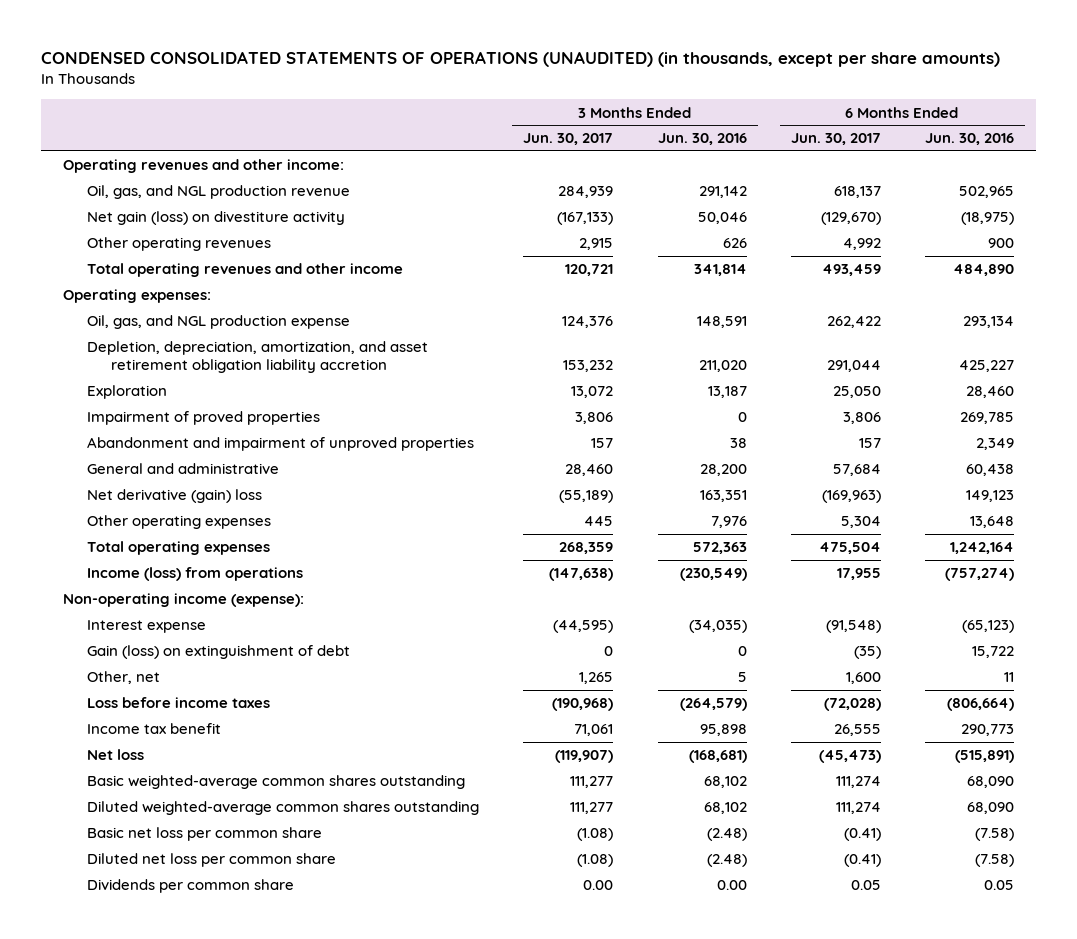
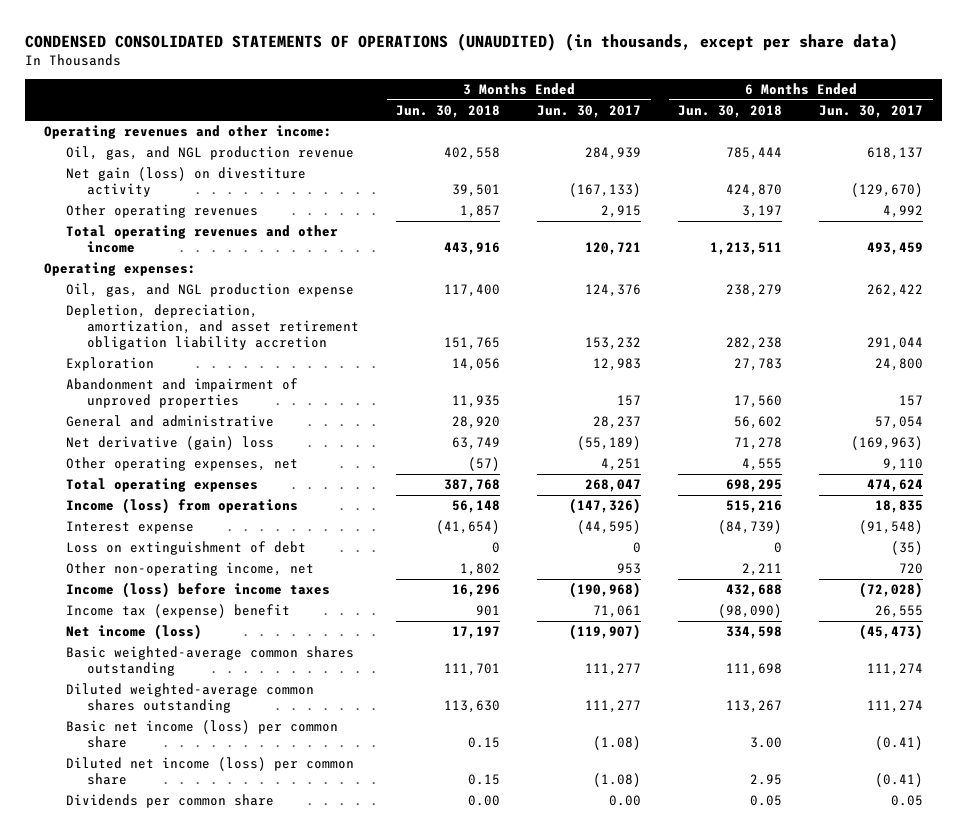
[41,51,1001,68] CONDENSED CONSOLIDATED STATEMENTS OF OPERATIONS (UNAUDITED) (in thousands, except per share amounts) -> [25,32,899,51] CONDENSED CONSOLIDATED STATEMENTS OF OPERATIONS (UNAUDITED) (in thousands, except per share data)
[657,133,747,146] Jun. 30, 2016 -> none
[924,133,1014,146] Jun. 30, 2016 -> none
none -> [396,104,501,118] Jun. 30, 2018
none -> [678,104,783,118] Jun. 30, 2018
[87,411,321,426] Impairment of proved properties -> none
[571,386,614,399] 13,072 -> [593,358,642,372] 12,983
[832,386,881,399] 25,050 -> [875,358,924,372] 24,800
[565,464,614,477] 28,460 -> [593,416,642,430] 28,237
[832,464,881,477] 57,684 -> [875,416,924,430] 57,054
[63,593,305,608] Non-operating income (expense): -> none
[87,515,272,530] Other operating expenses -> [65,457,298,472] Other operating expenses, net
[584,516,614,527] 445 -> [601,458,642,472] 4,251
[840,516,881,529] 5,304 -> [883,458,924,472] 9,110
[559,542,614,555] 268,359 -> [585,479,642,493] 268,047
[818,542,881,555] 475,504 -> [867,479,924,493] 474,624
[549,568,614,582] (147,638) -> [569,498,642,515] (147,326)
[836,568,881,581] 17,955 -> [875,500,924,514] 18,835
[87,645,351,660] Gain (loss) on extinguishment of debt -> [65,541,306,556] Loss on extinguishment of debt
[87,671,161,685] Other, net -> [65,562,314,577] Other non-operating income, net
[579,672,614,685] 1,265 -> [617,563,642,575] 953
[845,672,881,685] 1,600 -> [899,563,924,575] 720
[87,697,271,709] Loss before income taxes -> [65,582,330,599] Income (loss) before income taxes
[87,723,222,735] Income tax benefit -> [65,604,290,619] Income tax (expense) benefit
[87,749,145,761] Net loss -> [65,624,202,641] Net income (loss)
[87,827,323,842] Basic net loss per common share -> [65,720,338,749] Basic net income (loss) per common share
[87,853,337,868] Diluted net loss per common share -> [65,757,354,786] Diluted net income (loss) per common share

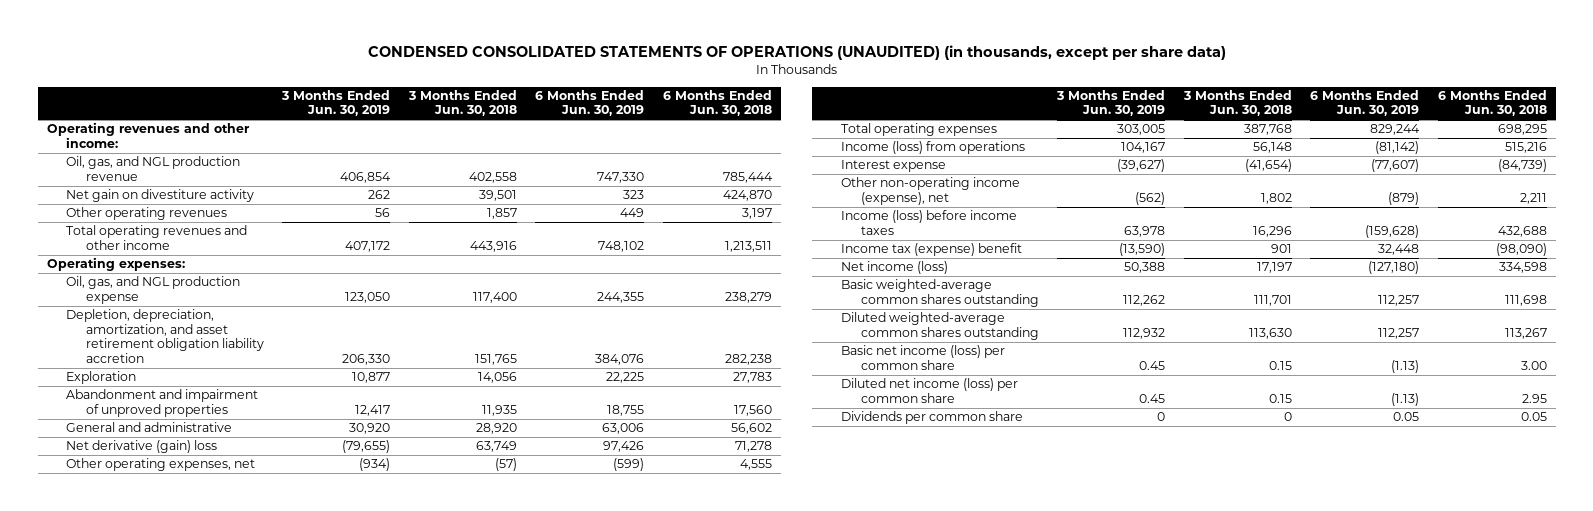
[537,104,642,118] Jun. 30, 2017 -> none
[819,104,924,118] Jun. 30, 2017 -> none
none -> [281,89,391,117] 3 Months Ended Jun. 30, 2019
none -> [535,89,645,117] 6 Months Ended Jun. 30, 2019
[65,167,306,198] Net gain (loss) on divestiture activity -> [66,189,255,203] Net gain on divestiture activity
[65,541,306,556] Loss on extinguishment of debt -> none
[65,562,314,577] Other non-operating income, net -> [841,177,1021,205] Other non-operating income (expense), net
[468,795,501,807] 0.00 -> [1283,412,1292,422] 0

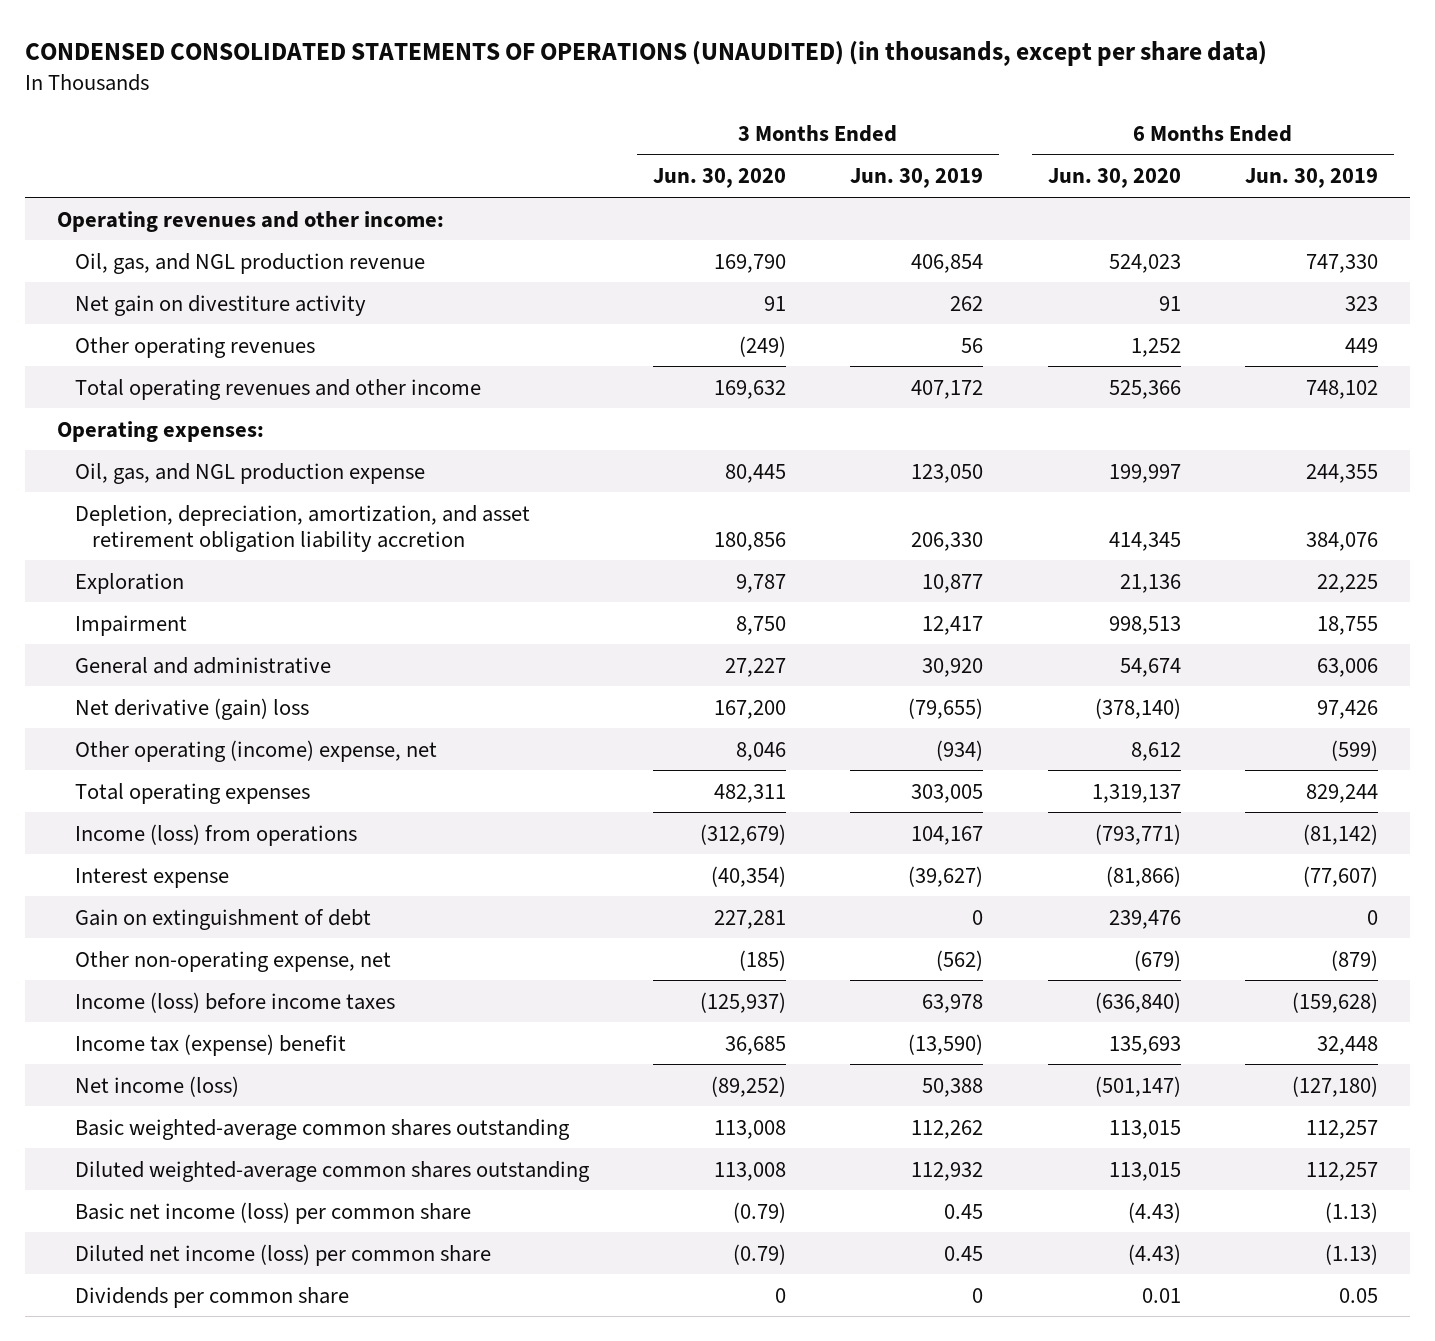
[407,89,517,117] 3 Months Ended Jun. 30, 2018 -> none
[662,89,772,117] 6 Months Ended Jun. 30, 2018 -> none
none -> [653,168,787,189] Jun. 30, 2020
none -> [1047,168,1181,189] Jun. 30, 2020
[66,389,259,417] Abandonment and impairment of unproved properties -> [74,614,187,636] Impairment
[66,458,256,472] Other operating expenses, net -> [74,739,437,762] Other operating (income) expense, net
none -> [74,908,371,930] Gain on extinguishment of debt
[841,177,1021,205] Other non-operating income (expense), net -> [74,950,391,972] Other non-operating expense, net

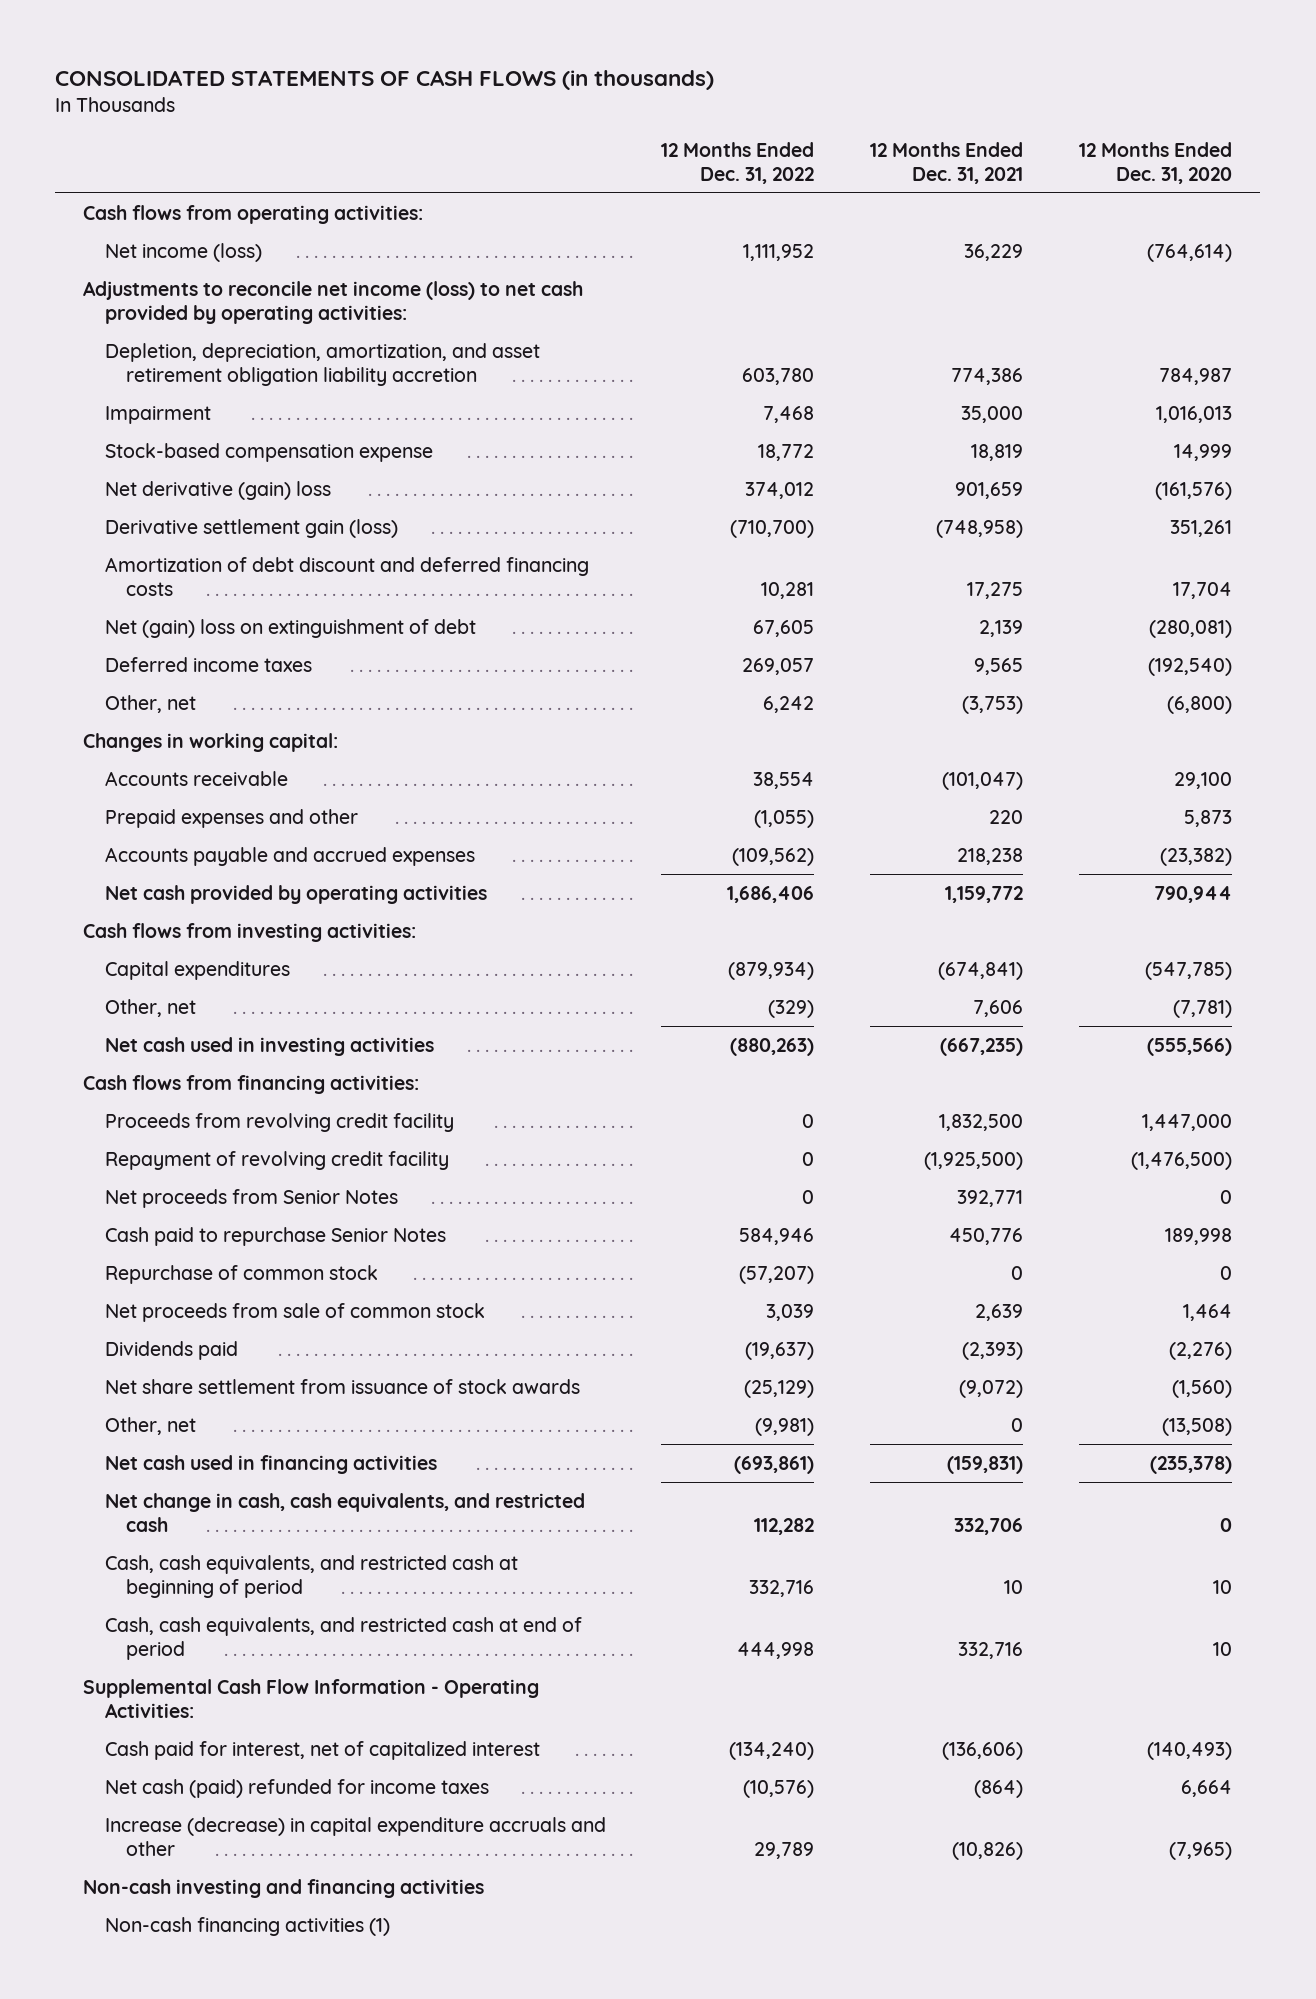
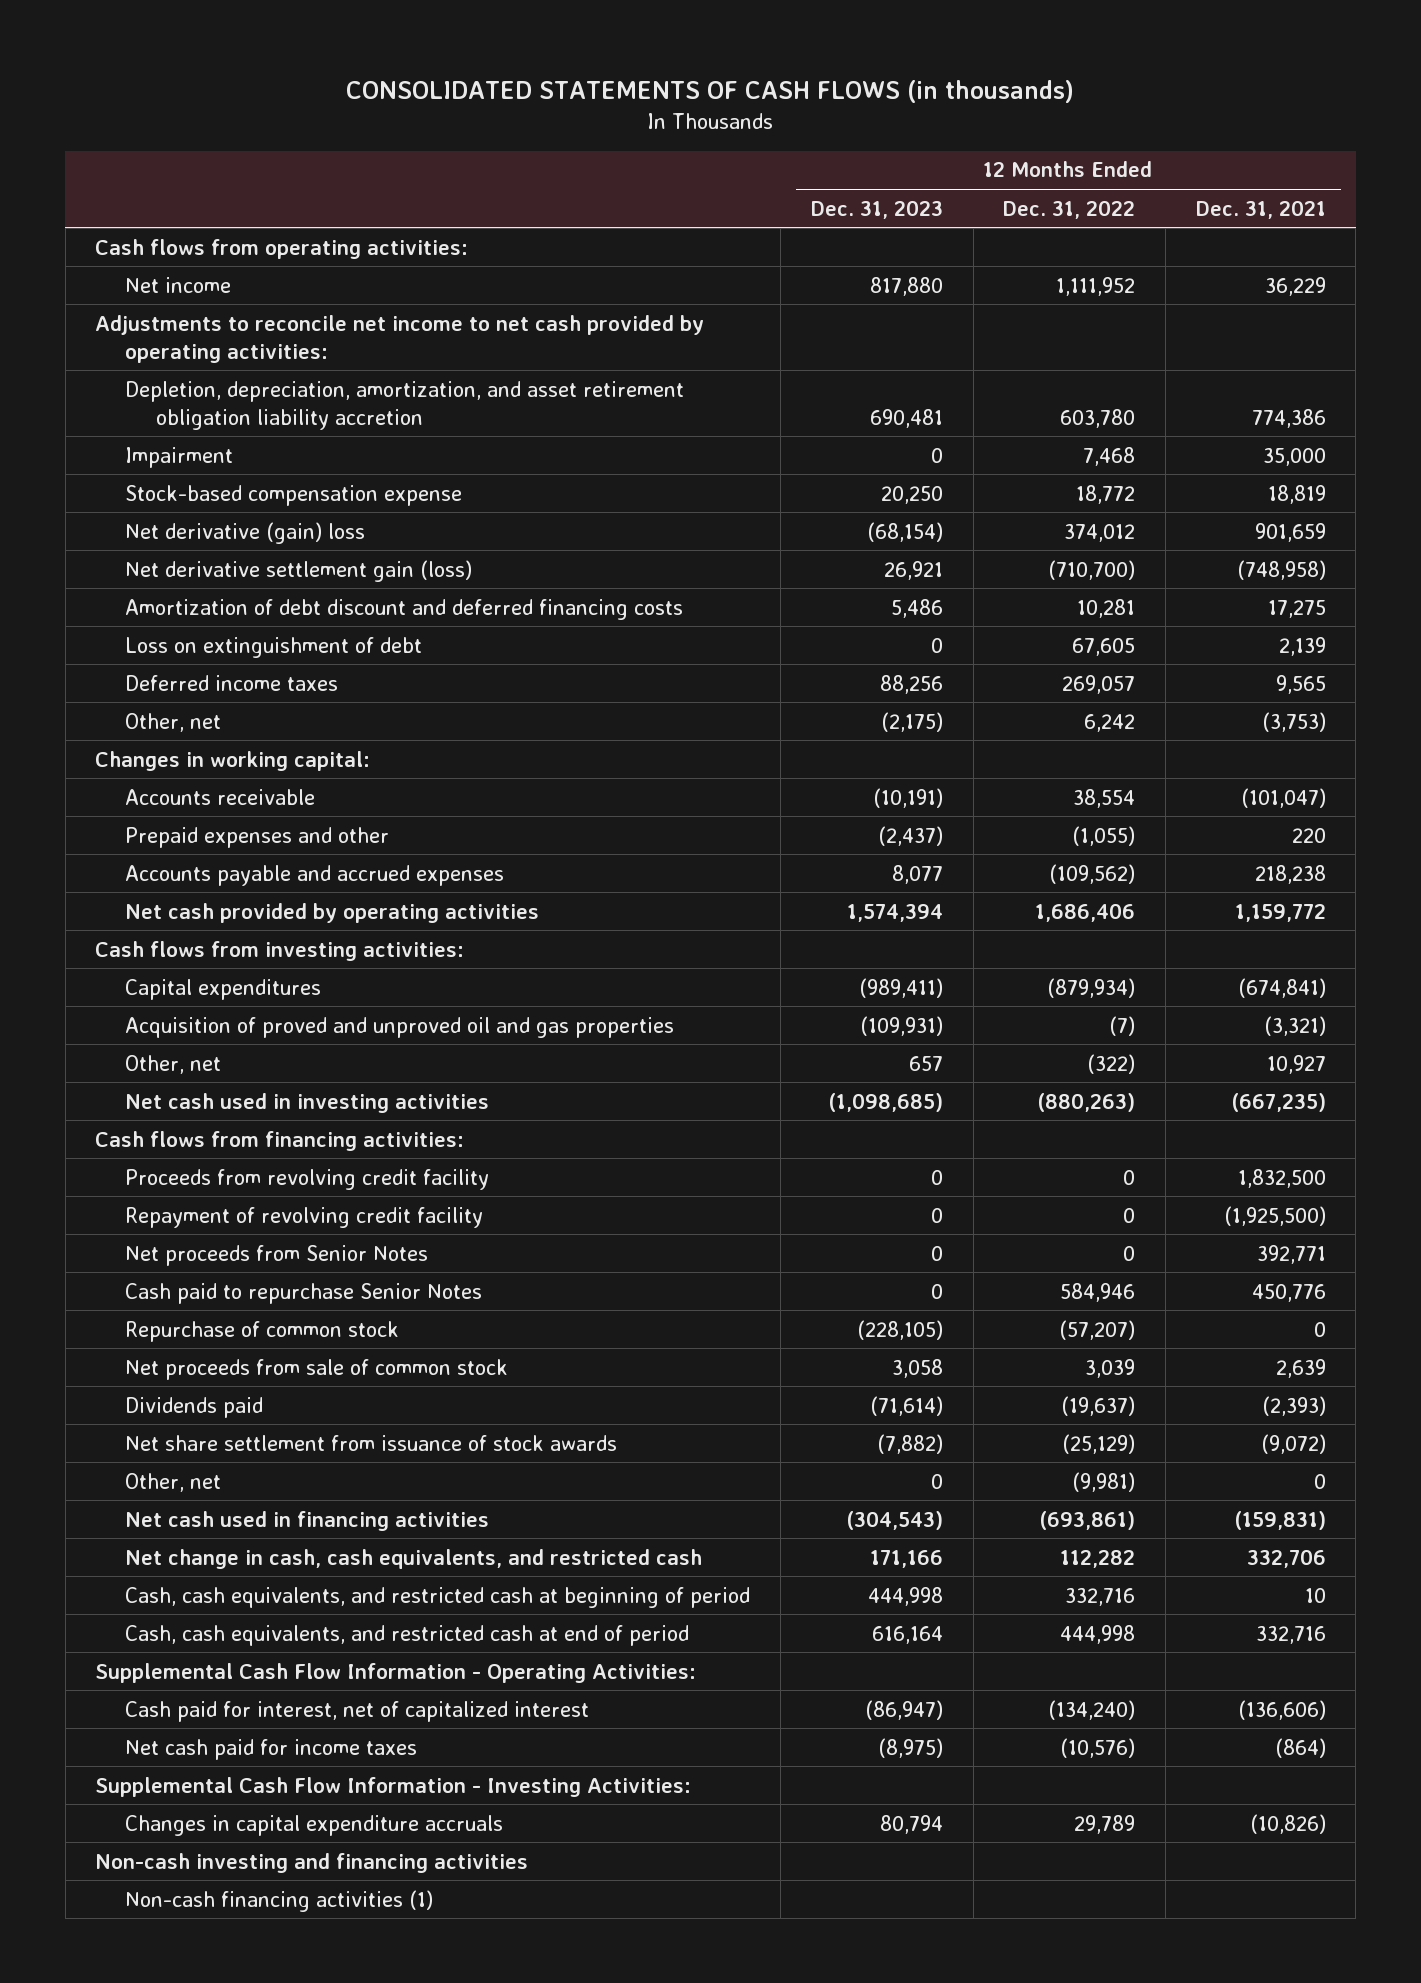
[1079,142,1233,184] 12 Months Ended Dec. 31, 2020 -> none
none -> [810,199,943,219] Dec. 31, 2023
[104,242,262,262] Net income (loss) -> [125,276,232,293] Net income
[83,280,584,324] Adjustments to reconcile net income (loss) to net cash provided by operating activities: -> [95,314,705,363] Adjustments to reconcile net income to net cash provided by operating activities:
[104,518,398,538] Derivative settlement gain (loss) -> [125,559,473,582] Net derivative settlement gain (loss)
[104,618,476,638] Net (gain) loss on extinguishment of debt -> [125,636,423,658] Loss on extinguishment of debt
none -> [125,1016,675,1038] Acquisition of proved and unproved oil and gas properties
[768,999,815,1018] (329) -> [1087,1053,1136,1074] (322)
[973,999,1024,1017] 7,606 -> [1266,1054,1326,1074] 10,927
[104,1778,489,1798] Net cash (paid) refunded for income taxes -> [125,1738,418,1760] Net cash paid for income taxes
none -> [95,1776,692,1797] Supplemental Cash Flow Information - Investing Activities:
[104,1816,606,1856] Increase (decrease) in capital expenditure accruals and other -> [125,1814,504,1836] Changes in capital expenditure accruals

